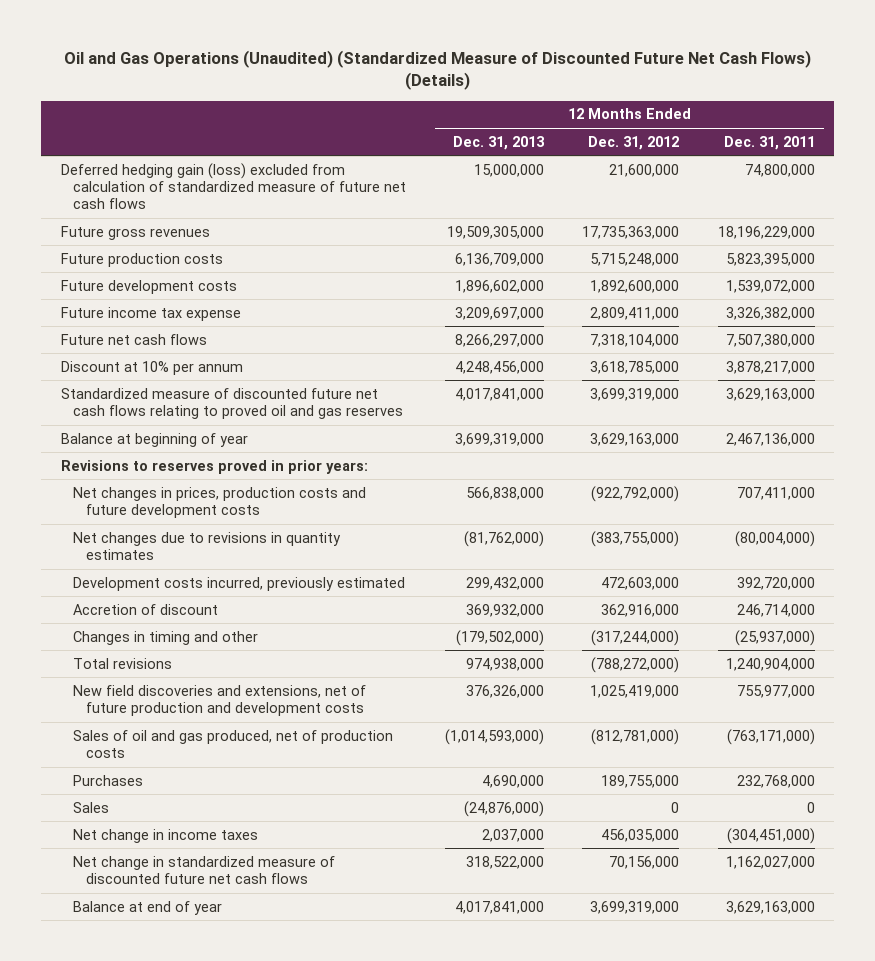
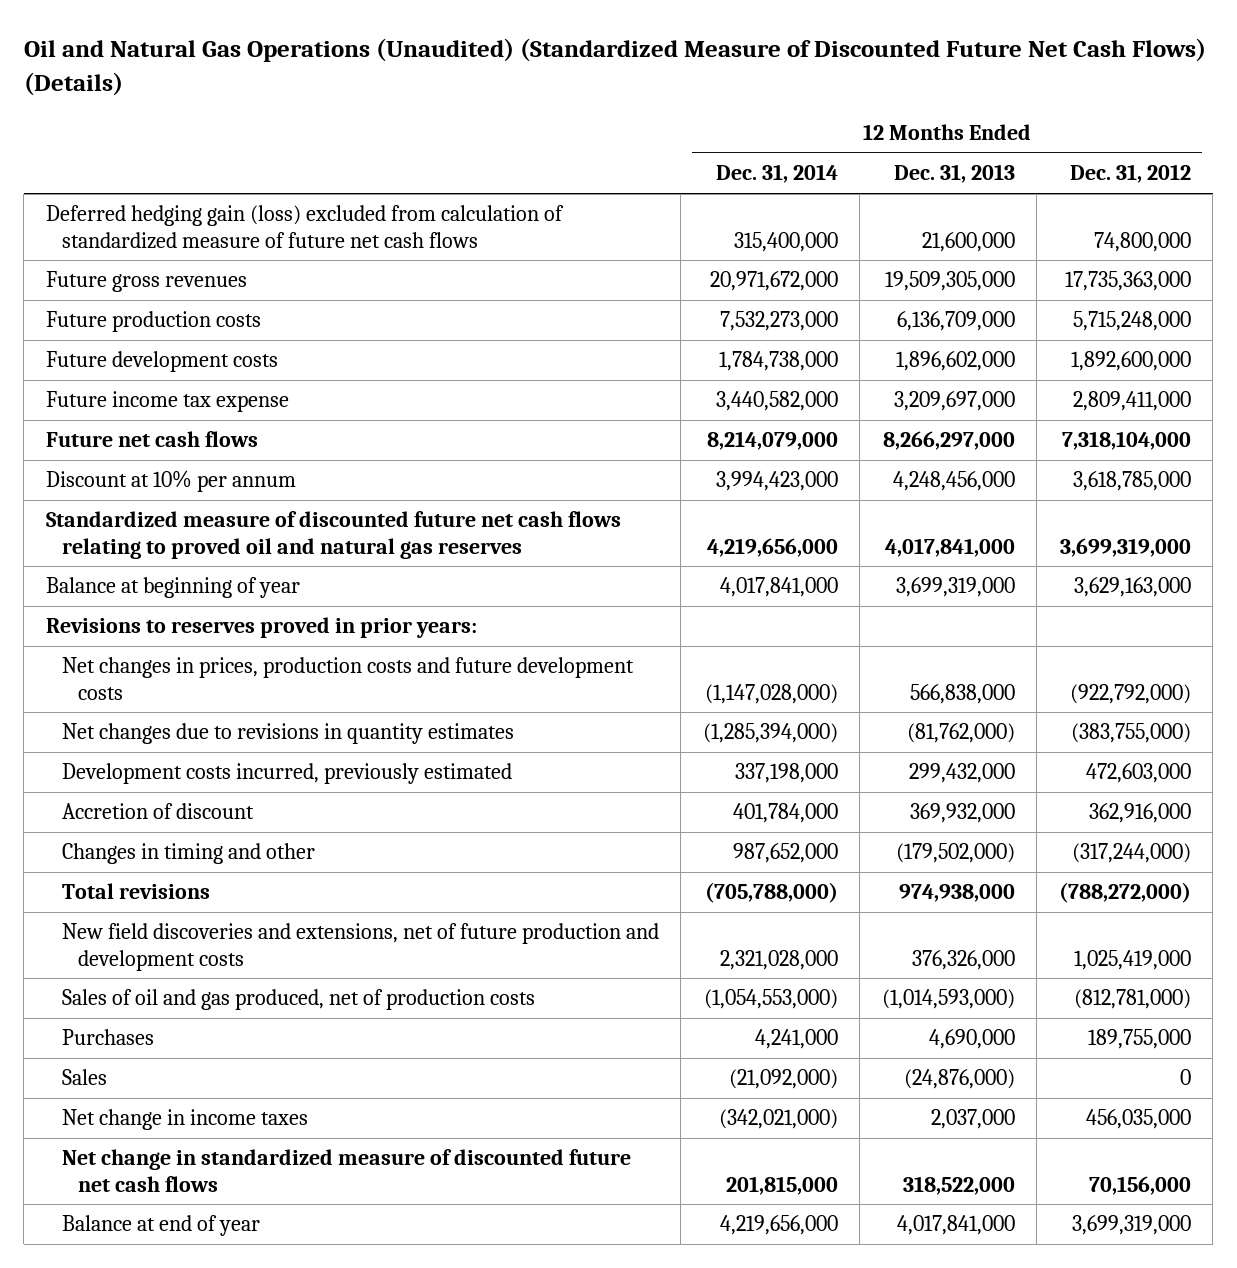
[63,49,811,91] Oil and Gas Operations (Unaudited) (Standardized Measure of Discounted Future Net Cash Flows) (Details) -> [23,38,1206,97] Oil and Natural Gas Operations (Unaudited) (Standardized Measure of Discounted Future Net Cash Flows) (Details)
[723,135,815,150] Dec. 31, 2011 -> none
none -> [715,164,838,184] Dec. 31, 2014
[473,163,544,177] 15,000,000 -> [921,231,1015,252] 21,600,000
[609,163,680,177] 21,600,000 -> [1093,231,1191,252] 74,800,000
[60,387,404,420] Standardized measure of discounted future net cash flows relating to proved oil and gas reserves -> [45,511,621,559] Standardized measure of discounted future net cash flows relating to proved oil and natural gas reserves

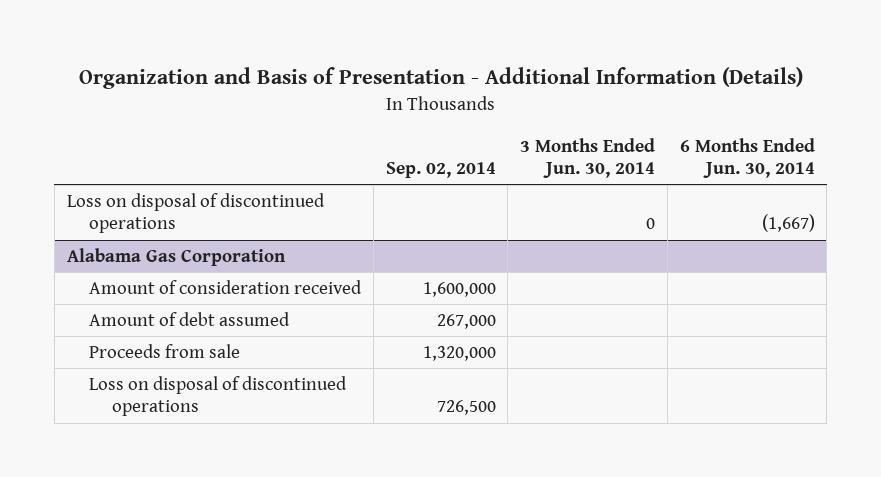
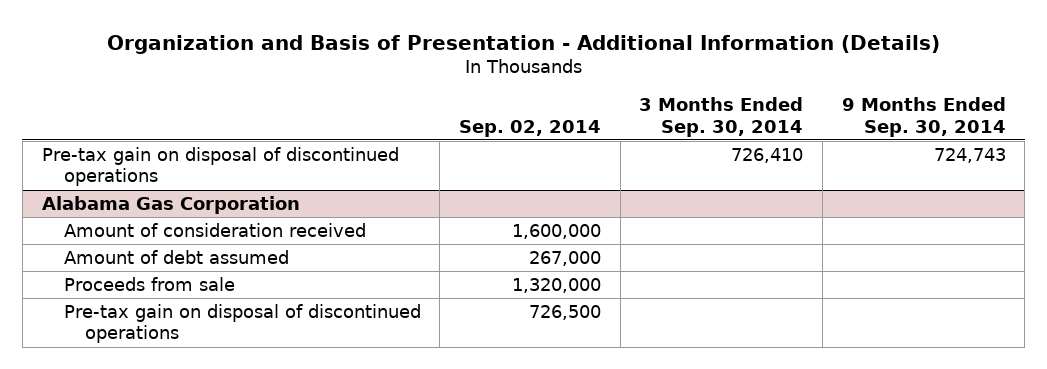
[520,137,656,178] 3 Months Ended Jun. 30, 2014 -> none
[679,137,815,178] 6 Months Ended Jun. 30, 2014 -> none
none -> [639,97,804,137] 3 Months Ended Sep. 30, 2014
none -> [841,97,1006,137] 9 Months Ended Sep. 30, 2014
[66,193,325,234] Loss on disposal of discontinued operations -> [41,147,399,187] Pre-tax gain on disposal of discontinued operations
[89,376,348,417] Loss on disposal of discontinued operations -> [63,304,421,344] Pre-tax gain on disposal of discontinued operations

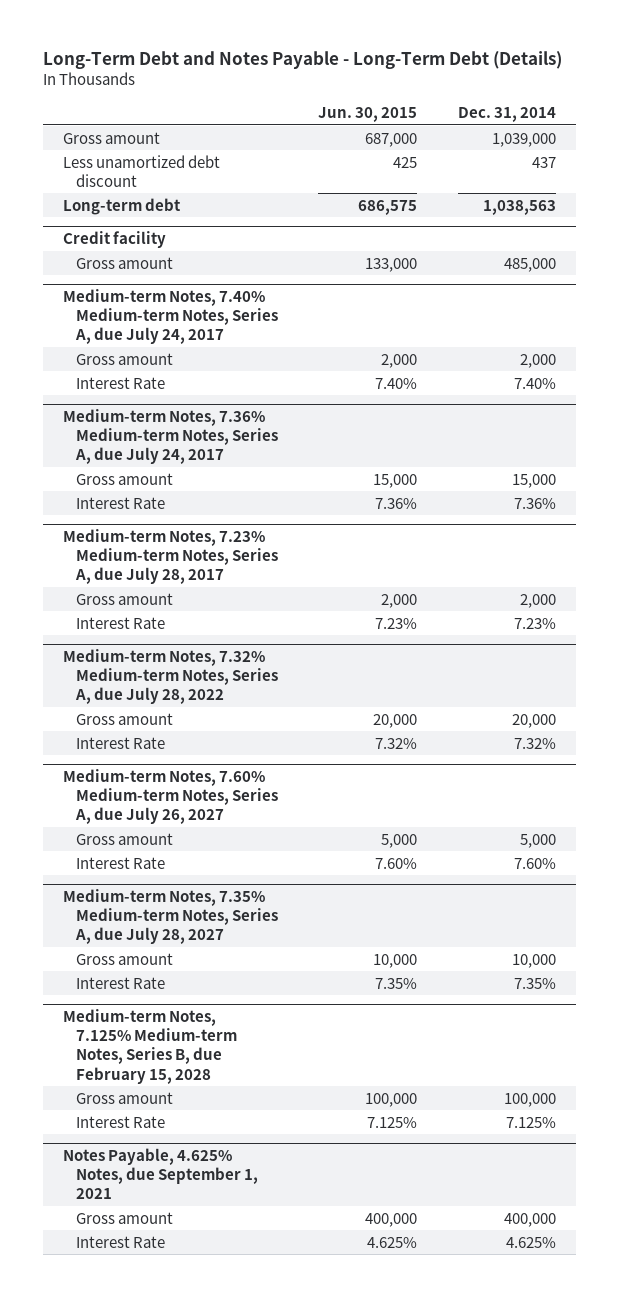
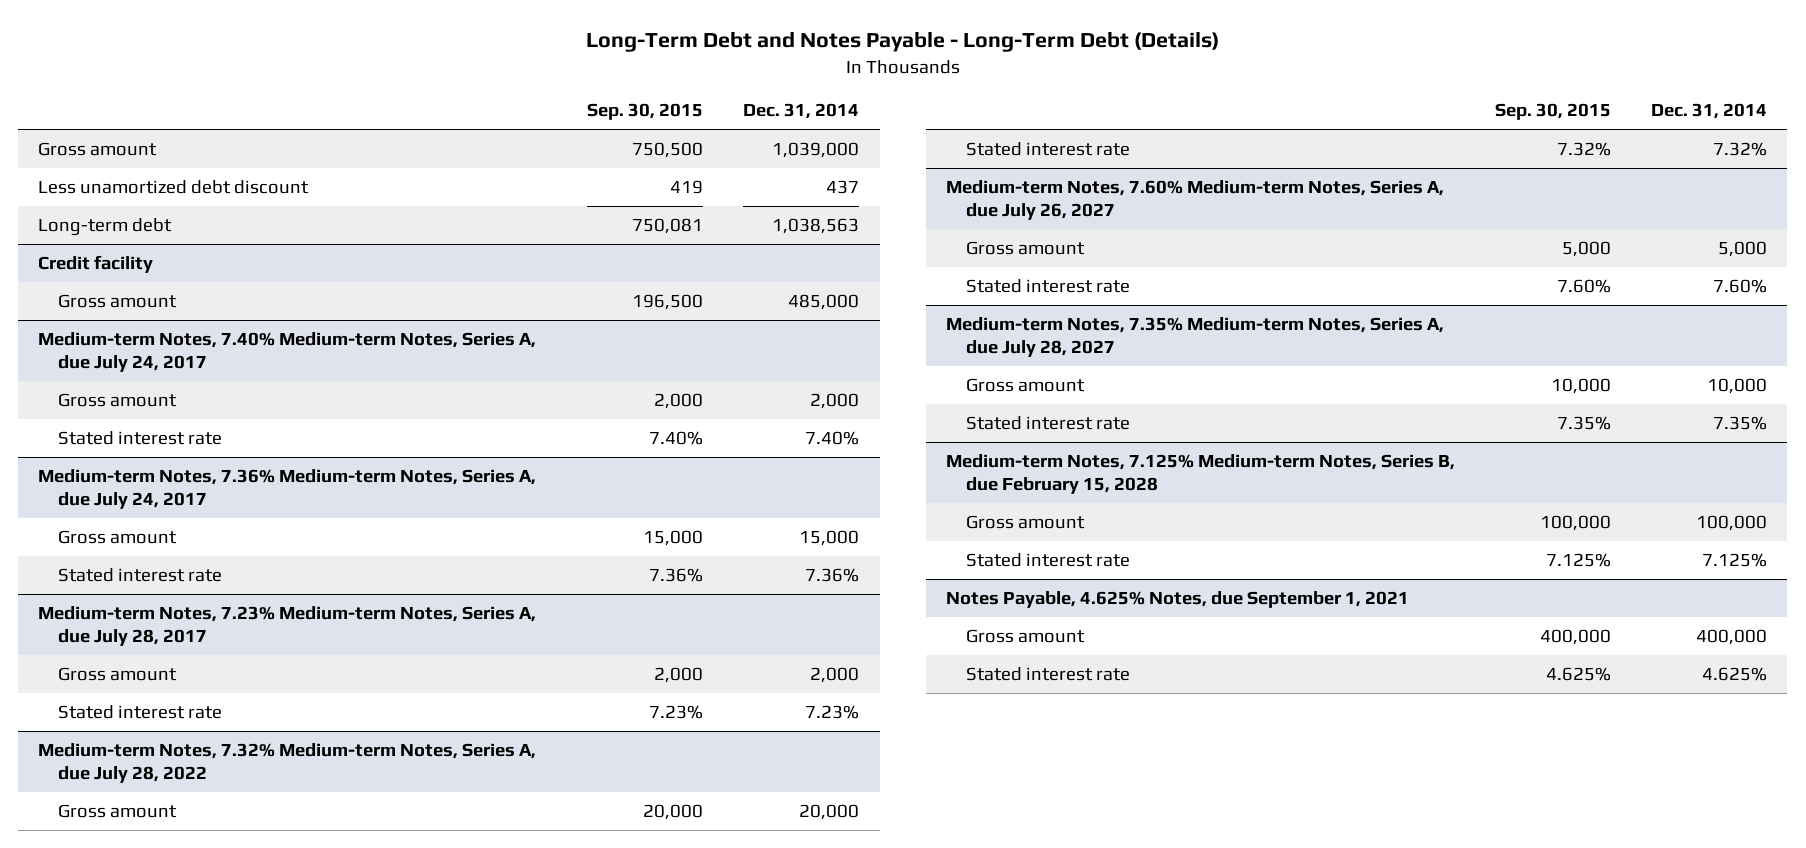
[318,106,418,122] Jun. 30, 2015 -> none
none -> [587,103,704,121] Sep. 30, 2015
[75,376,165,389] Interest Rate -> [57,430,222,445] Stated interest rate
[75,496,165,509] Interest Rate -> [57,567,222,582] Stated interest rate
[75,616,165,629] Interest Rate -> [57,704,222,719] Stated interest rate
[75,736,165,749] Interest Rate -> [965,141,1130,156] Stated interest rate
[75,856,165,869] Interest Rate -> [965,278,1130,293] Stated interest rate
[75,976,165,989] Interest Rate -> [965,415,1130,430] Stated interest rate
[75,1115,165,1128] Interest Rate -> [965,552,1130,567] Stated interest rate
[75,1235,165,1248] Interest Rate -> [965,666,1130,681] Stated interest rate

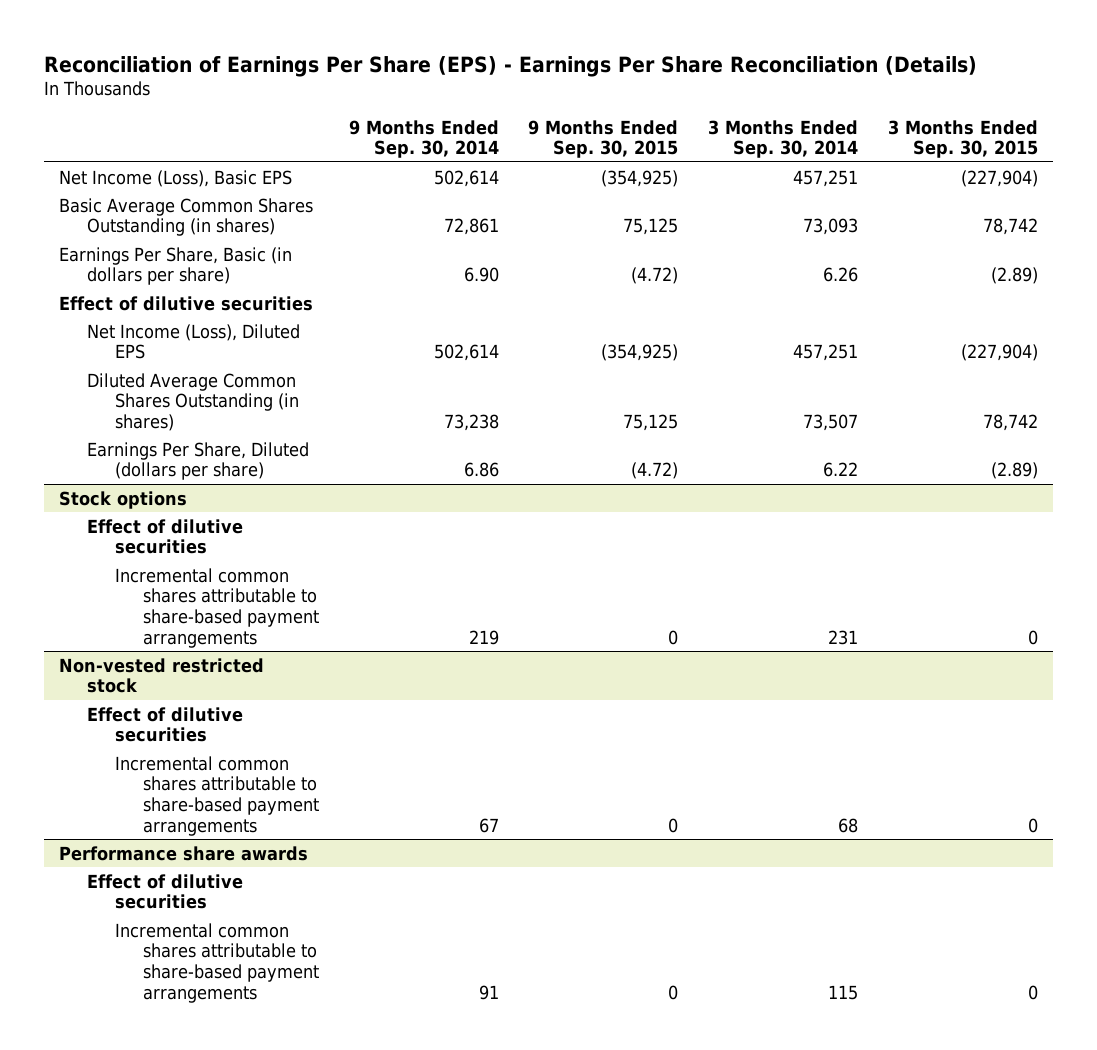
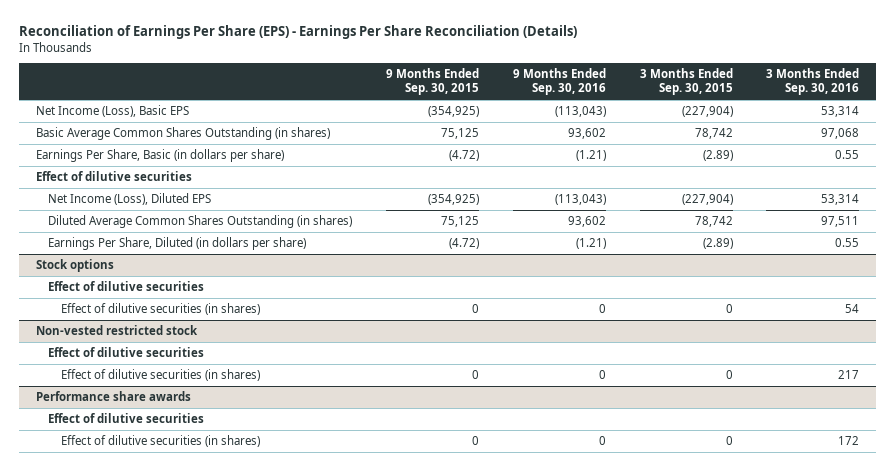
[348,119,499,159] 9 Months Ended Sep. 30, 2014 -> none
[708,119,859,159] 3 Months Ended Sep. 30, 2014 -> none
none -> [512,68,606,96] 9 Months Ended Sep. 30, 2016
none -> [766,68,860,96] 3 Months Ended Sep. 30, 2016
[86,441,309,481] Earnings Per Share, Diluted (dollars per share) -> [48,237,307,251] Earnings Per Share, Diluted (in dollars per share)
[114,567,319,648] Incremental common shares attributable to share-based payment arrangements -> [60,303,260,316] Effect of dilutive securities (in shares)
[114,755,319,836] Incremental common shares attributable to share-based payment arrangements -> [60,369,260,382] Effect of dilutive securities (in shares)
[114,922,319,1003] Incremental common shares attributable to share-based payment arrangements -> [60,435,260,448] Effect of dilutive securities (in shares)

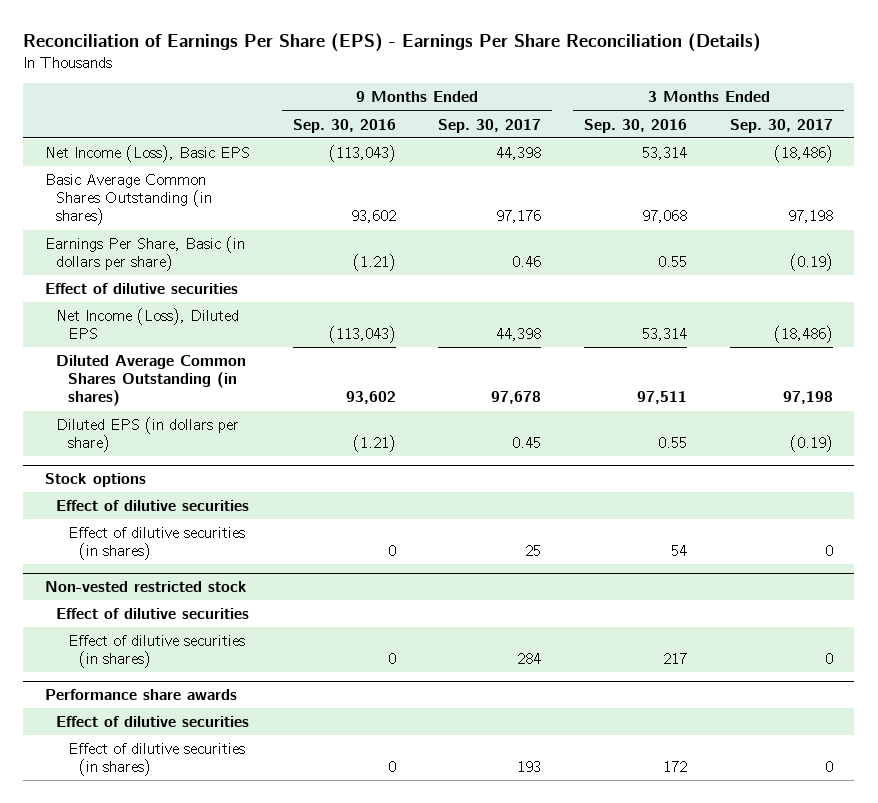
[386,68,480,96] 9 Months Ended Sep. 30, 2015 -> none
[639,68,733,96] 3 Months Ended Sep. 30, 2015 -> none
none -> [438,118,542,133] Sep. 30, 2017
none -> [729,118,833,133] Sep. 30, 2017
[48,237,307,251] Earnings Per Share, Diluted (in dollars per share) -> [56,416,240,453] Diluted EPS (in dollars per share)

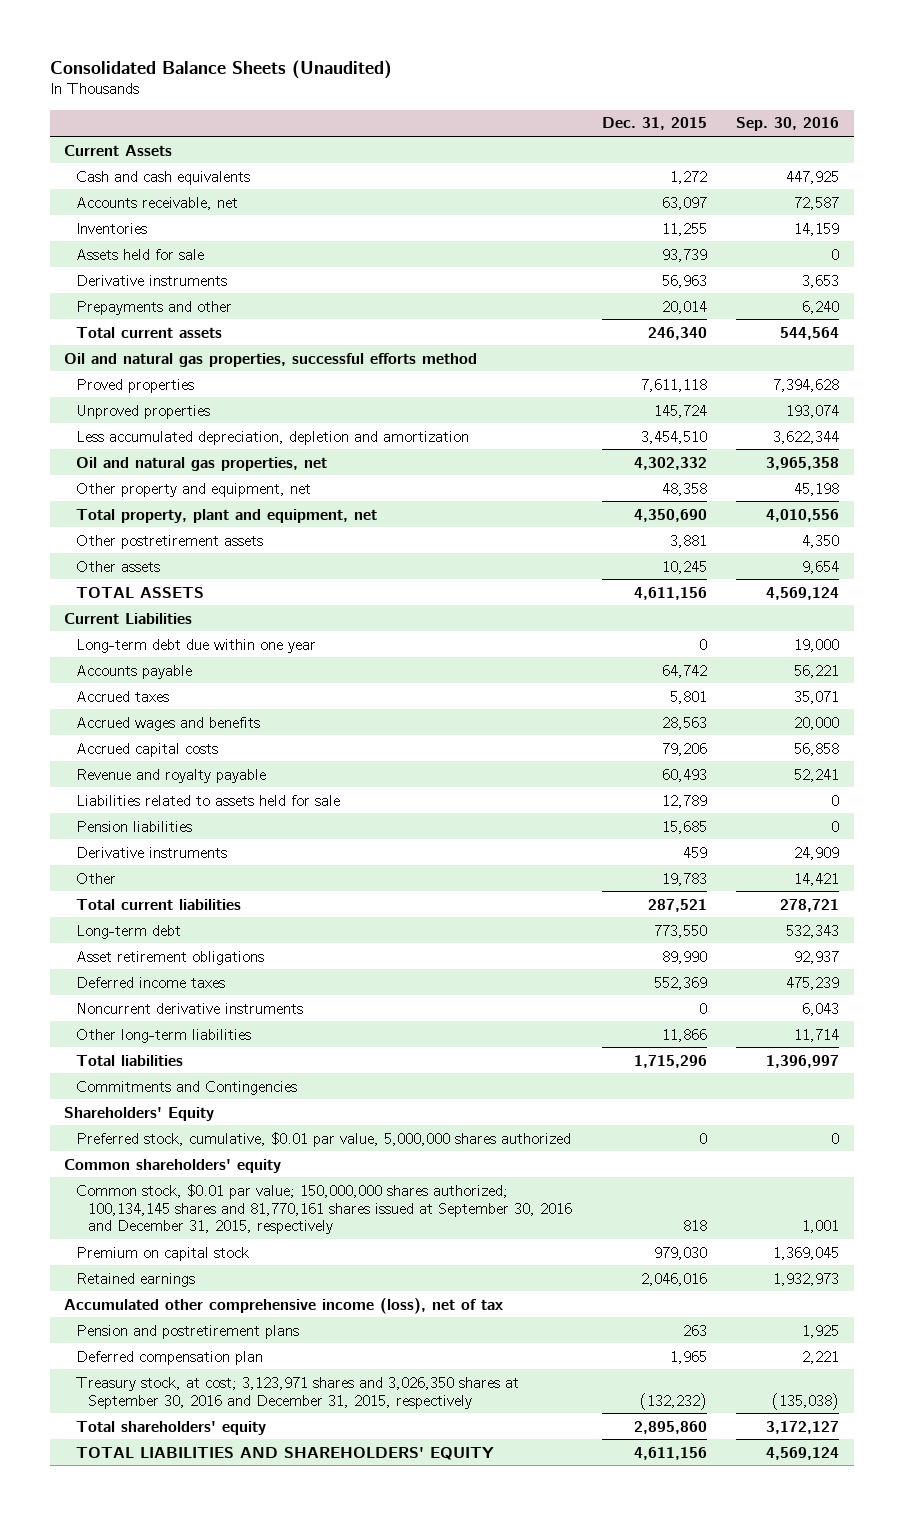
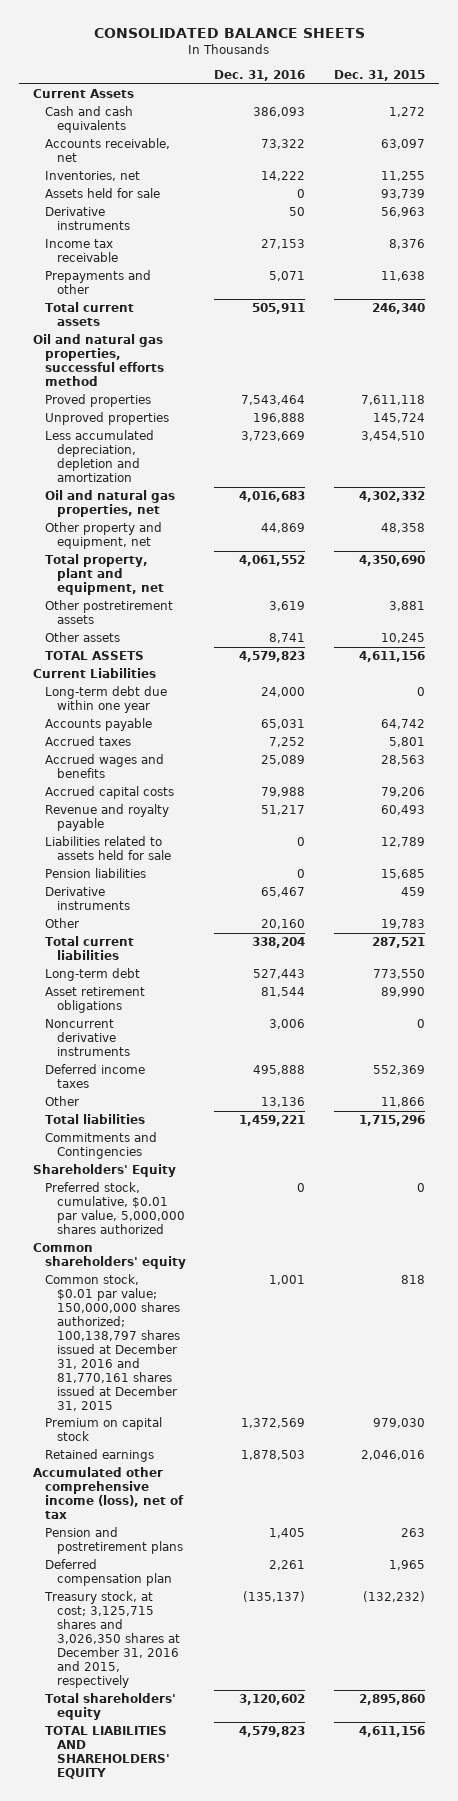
[49,59,392,79] Consolidated Balance Sheets (Unaudited) -> [93,27,365,38] CONSOLIDATED BALANCE SHEETS
[736,117,840,132] Sep. 30, 2016 -> none
none -> [214,70,306,82] Dec. 31, 2016
[76,222,148,234] Inventories -> [45,171,141,182] Inventories, net
none -> [45,239,119,263] Income tax receivable
[661,300,707,314] 20,014 -> [380,271,425,282] 11,638
[76,976,226,988] Deferred income taxes -> [45,1064,146,1089] Deferred income taxes
[76,1028,252,1043] Other long-term liabilities -> [45,1096,80,1107] Other
[76,1183,573,1235] Common stock, $0.01 par value; 150,000,000 shares authorized; 100,134,145 shares and 81,770,161 shares issued at September 30, 2016 and December 31, 2015, respectively -> [45,1274,181,1411] Common stock, $0.01 par value; 150,000,000 shares authorized; 100,138,797 shares issued at December 31, 2016 and 81,770,161 shares issued at December 31, 2015
[76,1376,520,1409] Treasury stock, at cost; 3,123,971 shares and 3,026,350 shares at September 30, 2016 and December 31, 2015, respectively -> [44,1591,181,1689] Treasury stock, at cost; 3,125,715 shares and 3,026,350 shares at December 31, 2016 and 2015, respectively

